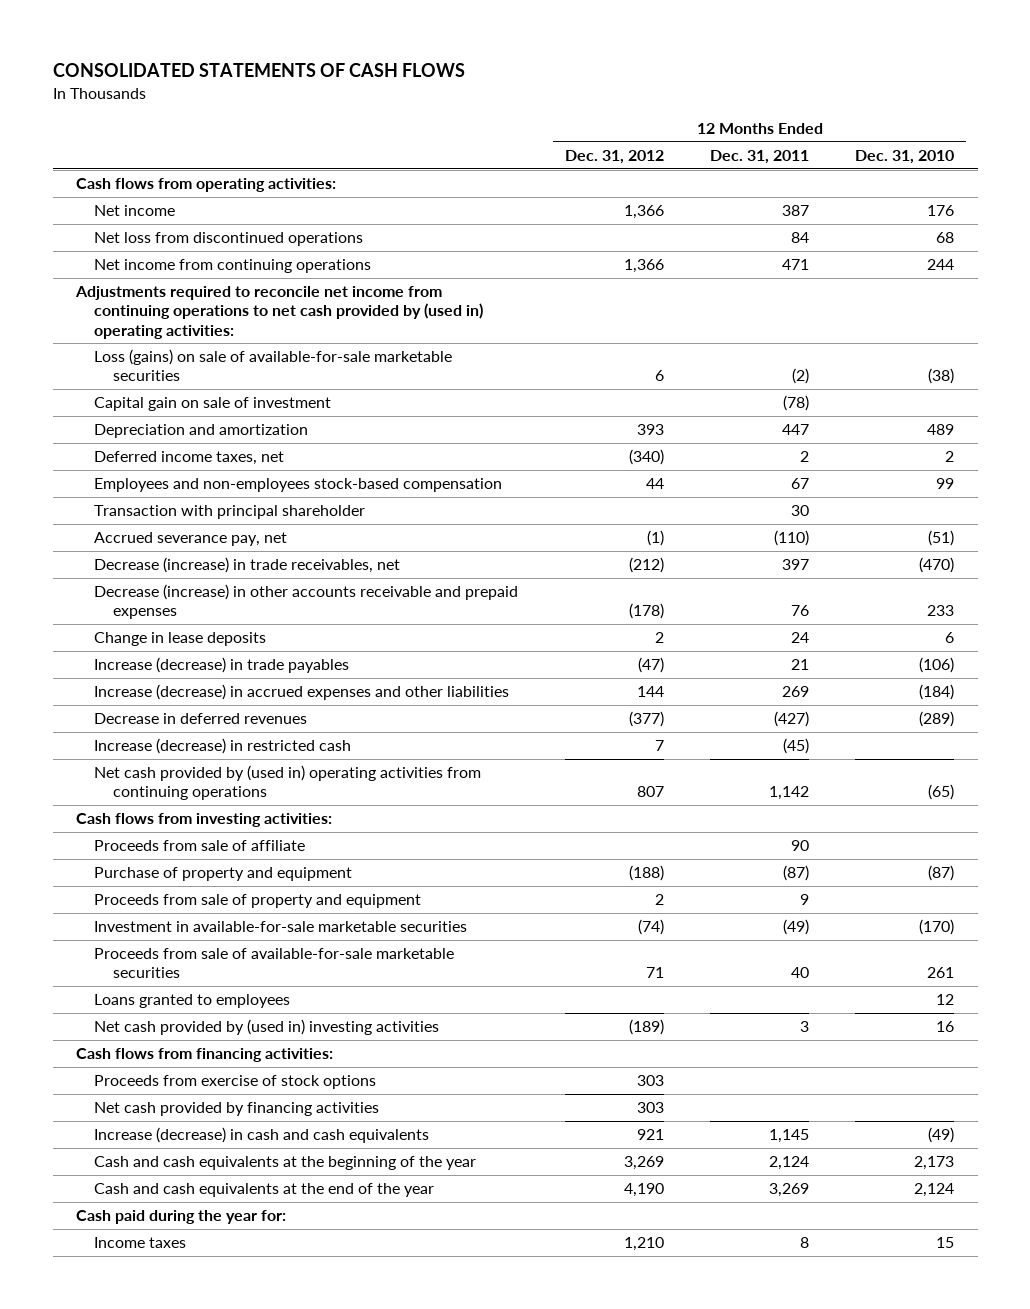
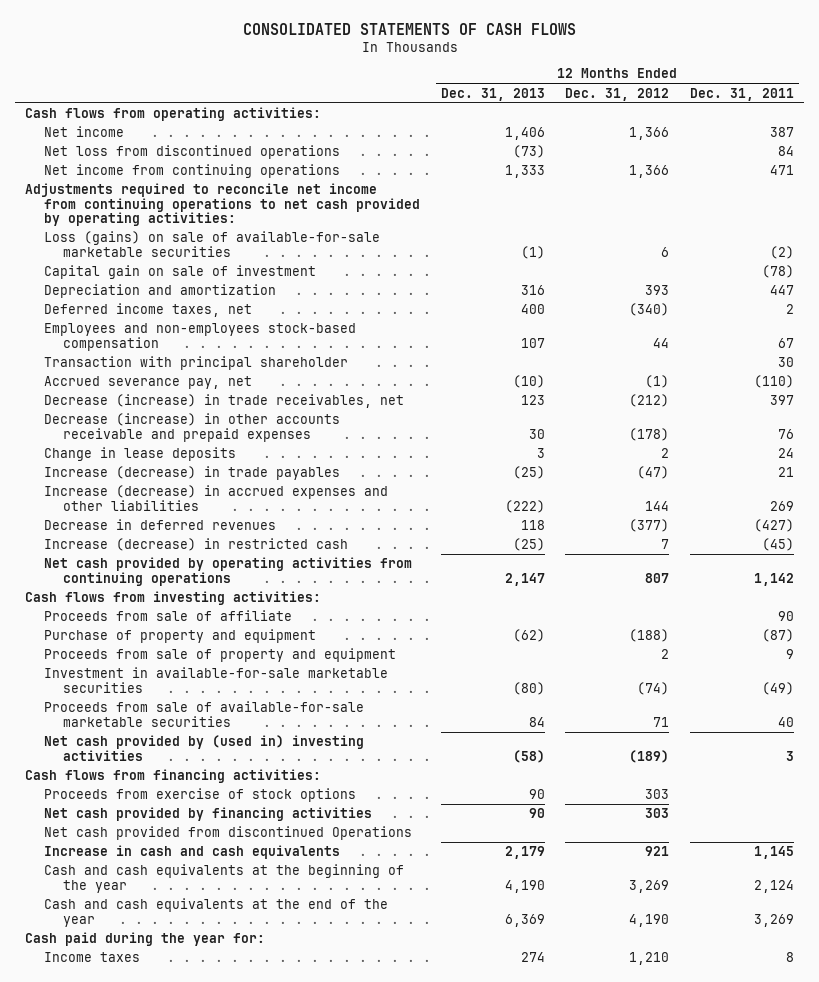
[855,149,955,164] Dec. 31, 2010 -> none
none -> [440,87,545,101] Dec. 31, 2013
[75,286,484,339] Adjustments required to reconcile net income from continuing operations to net cash provided by (used in) operating activities: -> [25,183,421,227] Adjustments required to reconcile net income from continuing operations to net cash provided by operating activities:
[94,765,482,801] Net cash provided by (used in) operating activities from continuing operations -> [44,557,413,586] Net cash provided by operating activities from continuing operations
[94,994,291,1009] Loans granted to employees -> none
none -> [44,826,413,841] Net cash provided from discontinued Operations
[94,1127,430,1144] Increase (decrease) in cash and cash equivalents -> [44,845,341,860] Increase in cash and cash equivalents

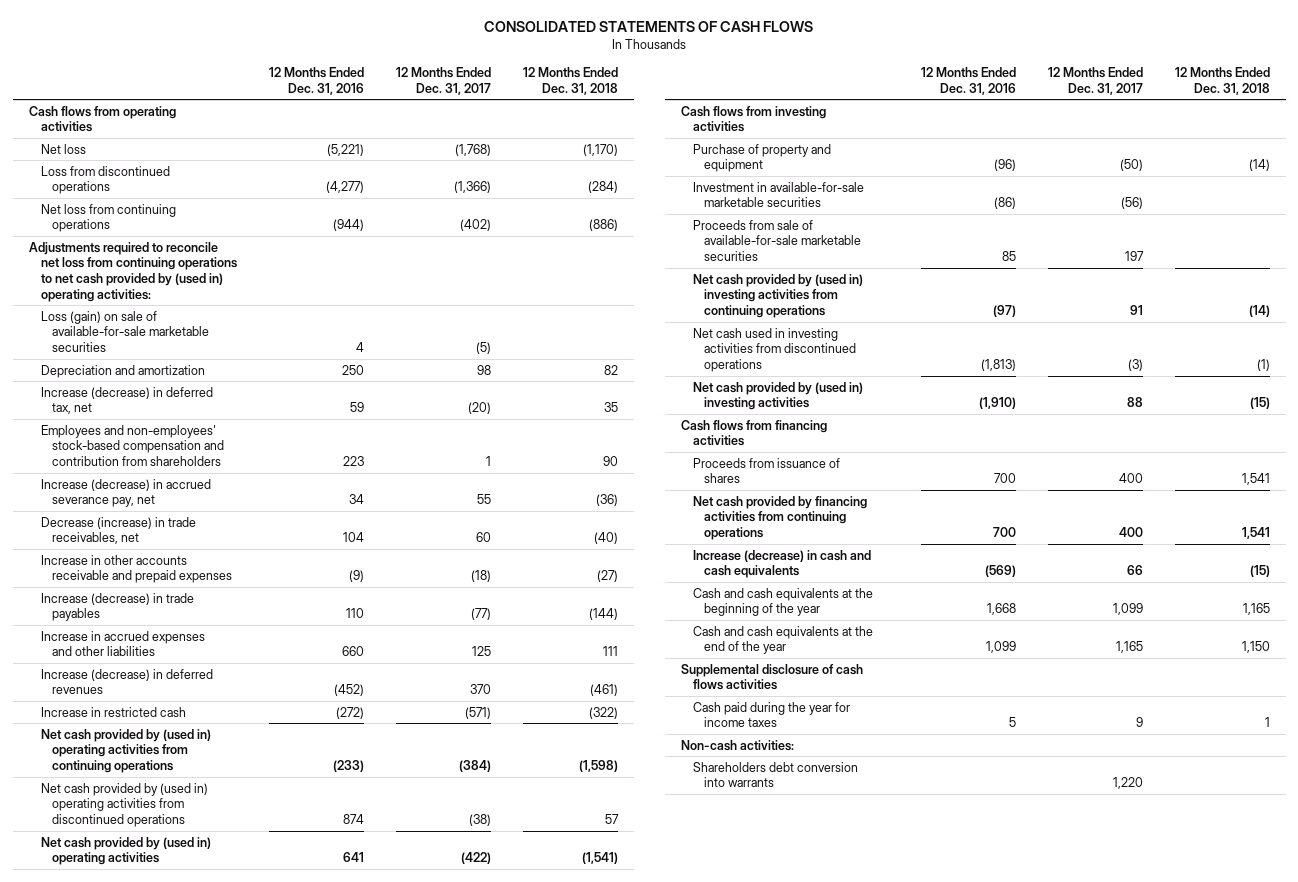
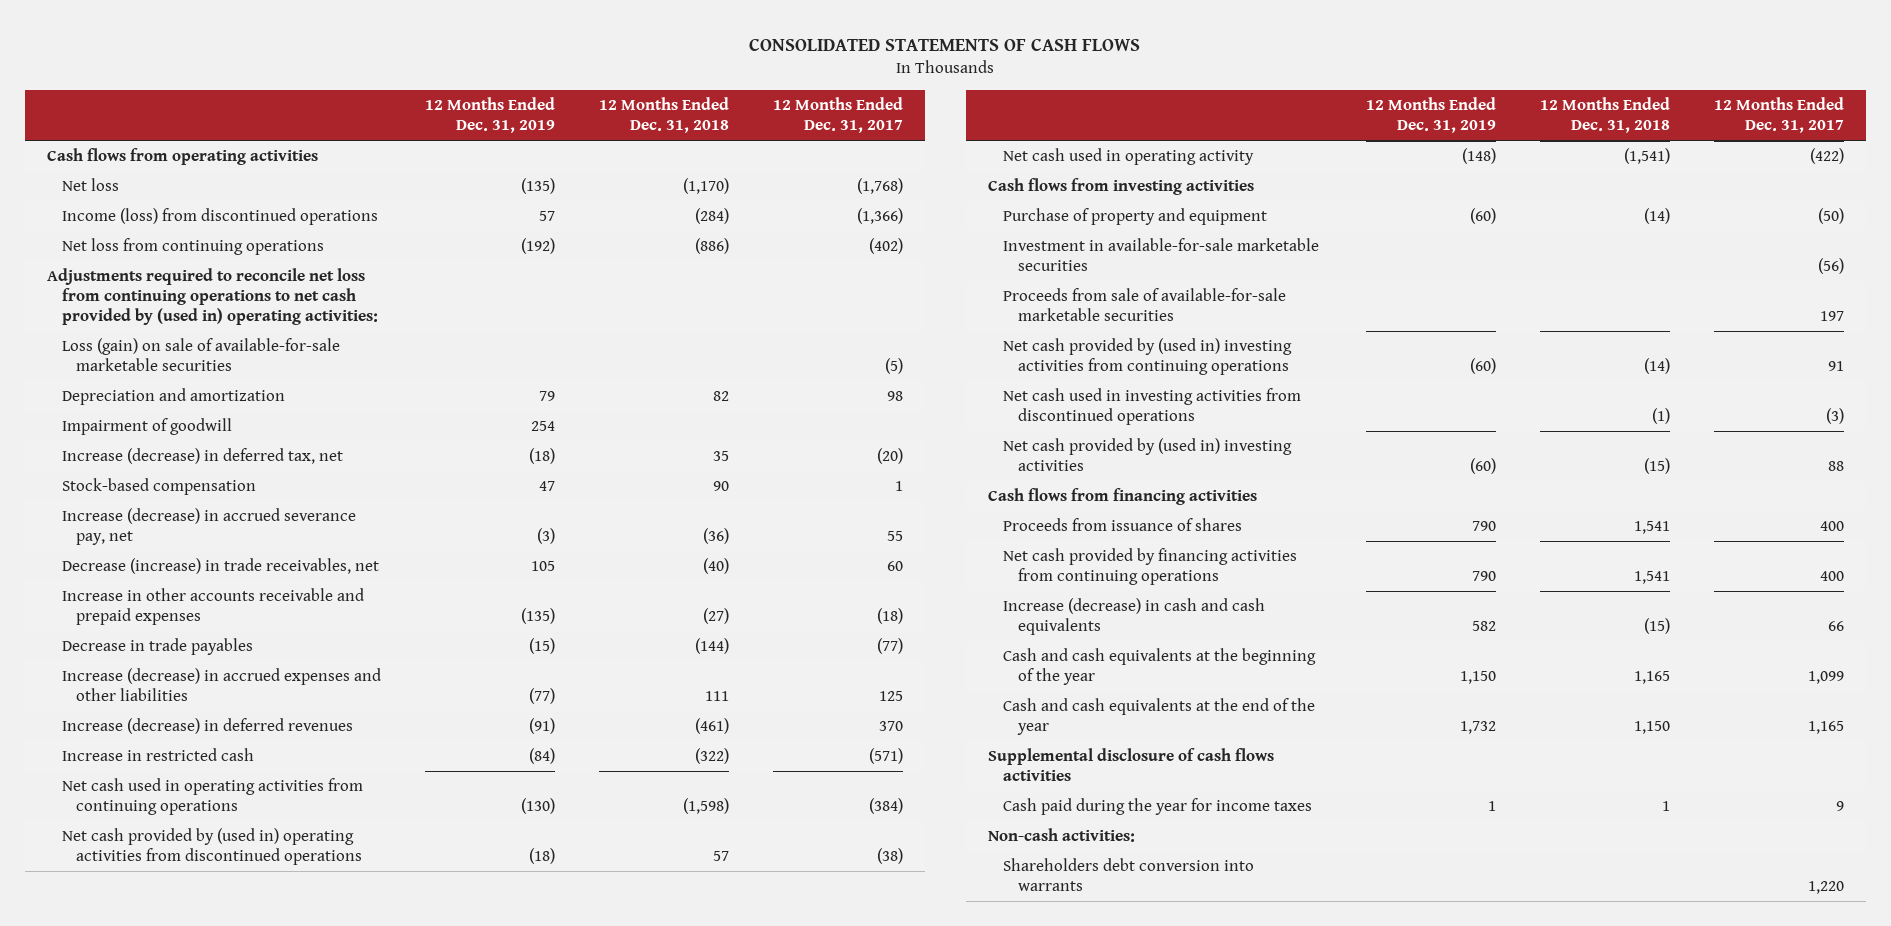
[268,66,364,95] 12 Months Ended Dec. 31, 2016 -> none
none -> [424,97,555,134] 12 Months Ended Dec. 31, 2019
[40,165,170,195] Loss from discontinued operations -> [61,208,378,226] Income (loss) from discontinued operations
none -> [61,418,232,436] Impairment of goodwill
[40,424,225,466] Employees and non-employees' stock-based compensation and contribution from shareholders -> [61,478,256,496] Stock-based compensation
[40,592,194,622] Increase (decrease) in trade payables -> [61,638,253,656] Decrease in trade payables
[40,630,205,657] Increase in accrued expenses and other liabilities -> [61,668,381,701] Increase (decrease) in accrued expenses and other liabilities
[40,728,211,773] Net cash provided by (used in) operating activities from continuing operations -> [61,778,363,815] Net cash used in operating activities from continuing operations
[40,836,211,866] Net cash provided by (used in) operating activities -> [1002,148,1254,166] Net cash used in operating activity

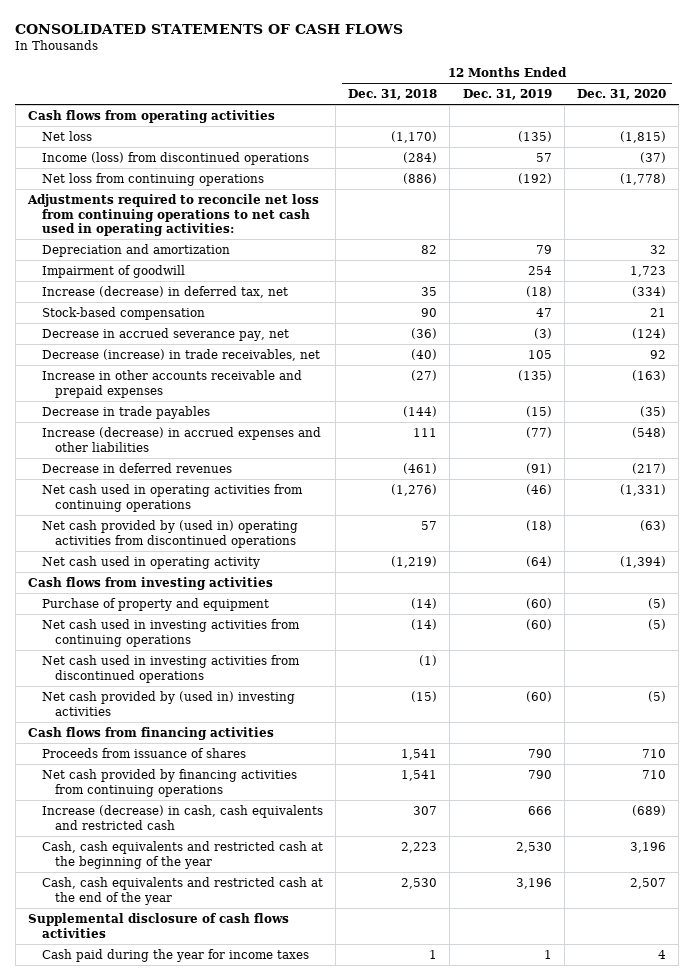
[772,97,903,134] 12 Months Ended Dec. 31, 2017 -> none
none -> [577,89,667,101] Dec. 31, 2020
[61,338,340,371] Loss (gain) on sale of available-for-sale marketable securities -> none
[46,268,378,325] Adjustments required to reconcile net loss from continuing operations to net cash provided by (used in) operating activities: -> [26,193,319,237] Adjustments required to reconcile net loss from continuing operations to net cash used in operating activities:
[61,508,356,545] Increase (decrease) in accrued severance pay, net -> [41,327,289,341] Decrease in accrued severance pay, net
[61,748,254,762] Increase in restricted cash -> none
[61,718,353,735] Increase (decrease) in deferred revenues -> [41,462,232,473] Decrease in deferred revenues
[520,797,555,814] (130) -> [525,483,552,495] (46)
[682,797,729,814] (1,598) -> [391,483,438,496] (1,276)
[1461,148,1496,165] (148) -> [525,555,552,567] (64)
[1623,148,1670,165] (1,541) -> [391,555,438,568] (1,219)
[1002,238,1319,271] Investment in available-for-sale marketable securities -> none
[1002,288,1286,321] Proceeds from sale of available-for-sale marketable securities -> none
[1002,338,1292,375] Net cash provided by (used in) investing activities from continuing operations -> [41,618,300,647] Net cash used in investing activities from continuing operations
[1002,598,1265,635] Increase (decrease) in cash and cash equivalents -> [41,804,323,830] Increase (decrease) in cash, cash equivalents and restricted cash
[1471,620,1496,631] 582 -> [527,805,552,815] 666
[1643,617,1670,634] (15) -> [413,805,438,815] 307
[1002,648,1316,685] Cash and cash equivalents at the beginning of the year -> [41,840,323,869] Cash, cash equivalents and restricted cash at the beginning of the year
[1459,670,1496,684] 1,150 -> [515,841,552,853] 2,530
[1633,670,1670,684] 1,165 -> [401,841,438,853] 2,223
[1002,698,1315,735] Cash and cash equivalents at the end of the year -> [41,876,323,905] Cash, cash equivalents and restricted cash at the end of the year
[1459,720,1496,734] 1,732 -> [515,877,552,889] 3,196
[1633,720,1670,734] 1,150 -> [401,877,438,889] 2,530
[988,828,1136,843] Non-cash activities: -> none
[1002,858,1254,891] Shareholders debt conversion into warrants -> none

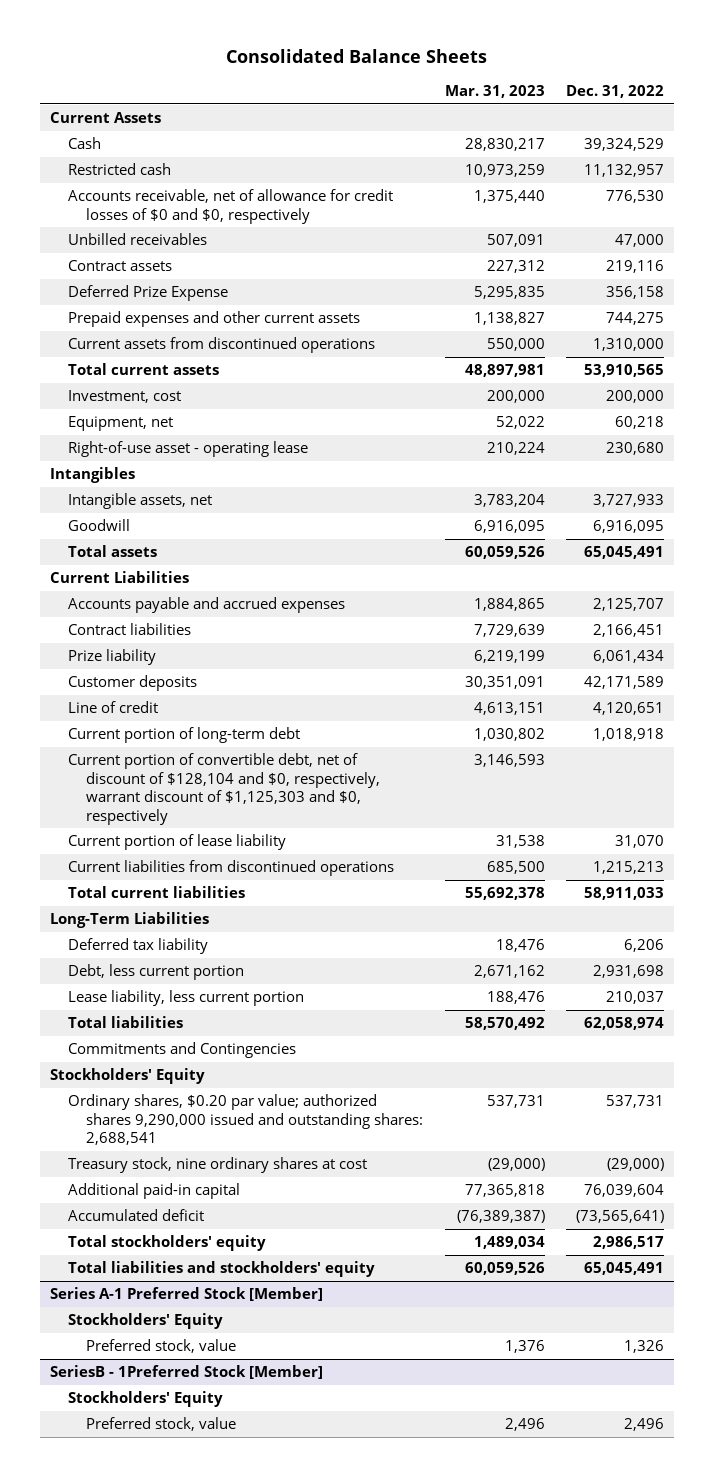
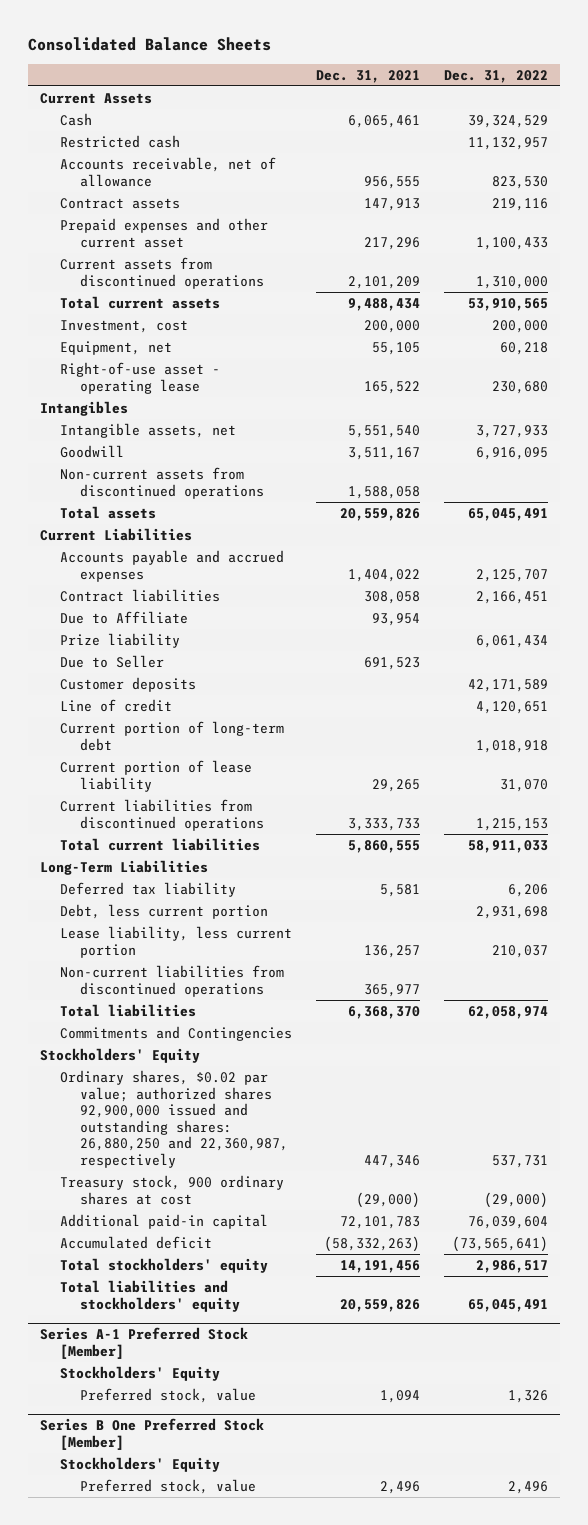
[444,85,545,99] Mar. 31, 2023 -> none
none -> [315,69,420,83] Dec. 31, 2021
[68,233,208,246] Unbilled receivables -> none
[68,189,394,224] Accounts receivable, net of allowance for credit losses of $0 and $0, respectively -> [59,157,276,187] Accounts receivable, net of allowance
[605,190,664,204] 776,530 -> [491,175,548,189] 823,530
[68,285,229,302] Deferred Prize Expense -> none
[68,311,361,328] Prepaid expenses and other current assets -> [59,218,268,248] Prepaid expenses and other current asset
[605,312,664,326] 744,275 -> [475,236,548,250] 1,100,433
none -> [59,467,264,499] Non-current assets from discontinued operations
none -> [59,611,188,625] Due to Affiliate
none -> [59,655,164,669] Due to Seller
[68,753,381,825] Current portion of convertible debt, net of discount of $128,104 and $0, respectively, warrant discount of $1,125,303 and $0, respectively -> none
[592,861,664,875] 1,215,213 -> [475,817,548,831] 1,215,153
none -> [59,965,284,997] Non-current liabilities from discontinued operations
[68,1094,424,1146] Ordinary shares, $0.20 par value; authorized shares 9,290,000 issued and outstanding shares: 2,688,541 -> [59,1070,288,1169] Ordinary shares, $0.02 par value; authorized shares 92,900,000 issued and outstanding shares: 26,880,250 and 22,360,987, respectively
[68,1157,368,1174] Treasury stock, nine ordinary shares at cost -> [59,1175,284,1205] Treasury stock, 900 ordinary shares at cost
[50,1365,324,1380] SeriesB - 1Preferred Stock [Member] -> [39,1418,264,1450] Series B One Preferred Stock [Member]

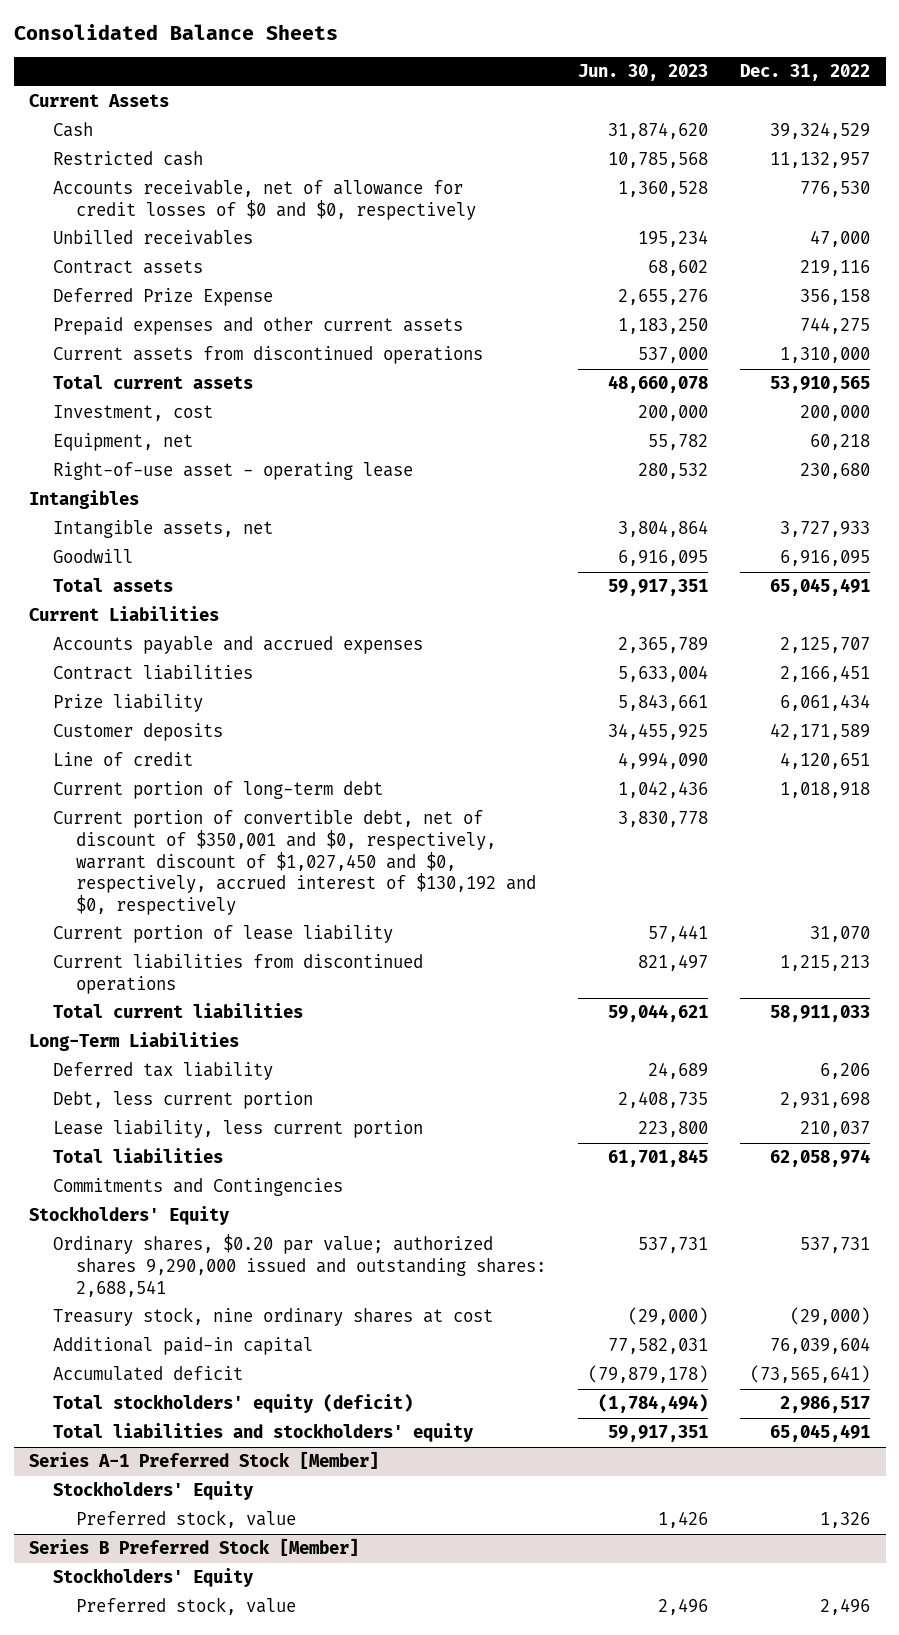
[315,69,420,83] Dec. 31, 2021 -> none
none -> [577,64,708,82] Jun. 30, 2023
[59,157,276,187] Accounts receivable, net of allowance -> [52,180,477,220] Accounts receivable, net of allowance for credit losses of $0 and $0, respectively
[491,175,548,189] 823,530 -> [799,181,870,198] 776,530
none -> [52,230,253,246] Unbilled receivables
none -> [52,288,273,307] Deferred Prize Expense
[59,218,268,248] Prepaid expenses and other current asset -> [52,317,463,336] Prepaid expenses and other current assets
[475,236,548,250] 1,100,433 -> [799,317,870,335] 744,275
[59,467,264,499] Non-current assets from discontinued operations -> none
[59,611,188,625] Due to Affiliate -> none
[59,655,164,669] Due to Seller -> none
none -> [52,810,537,915] Current portion of convertible debt, net of discount of $350,001 and $0, respectively, warrant discount of $1,027,450 and $0, respectively, accrued interest of $130,192 and $0, respectively
[475,817,548,831] 1,215,153 -> [779,955,870,972] 1,215,213
[59,965,284,997] Non-current liabilities from discontinued operations -> none
[59,1070,288,1169] Ordinary shares, $0.02 par value; authorized shares 92,900,000 issued and outstanding shares: 26,880,250 and 22,360,987, respectively -> [52,1234,547,1297] Ordinary shares, $0.20 par value; authorized shares 9,290,000 issued and outstanding shares: 2,688,541
[59,1175,284,1205] Treasury stock, 900 ordinary shares at cost -> [52,1307,493,1327] Treasury stock, nine ordinary shares at cost
[59,1258,268,1274] Total stockholders' equity -> [52,1394,413,1414] Total stockholders' equity (deficit)
[39,1418,264,1450] Series B One Preferred Stock [Member] -> [29,1538,360,1557] Series B Preferred Stock [Member]

